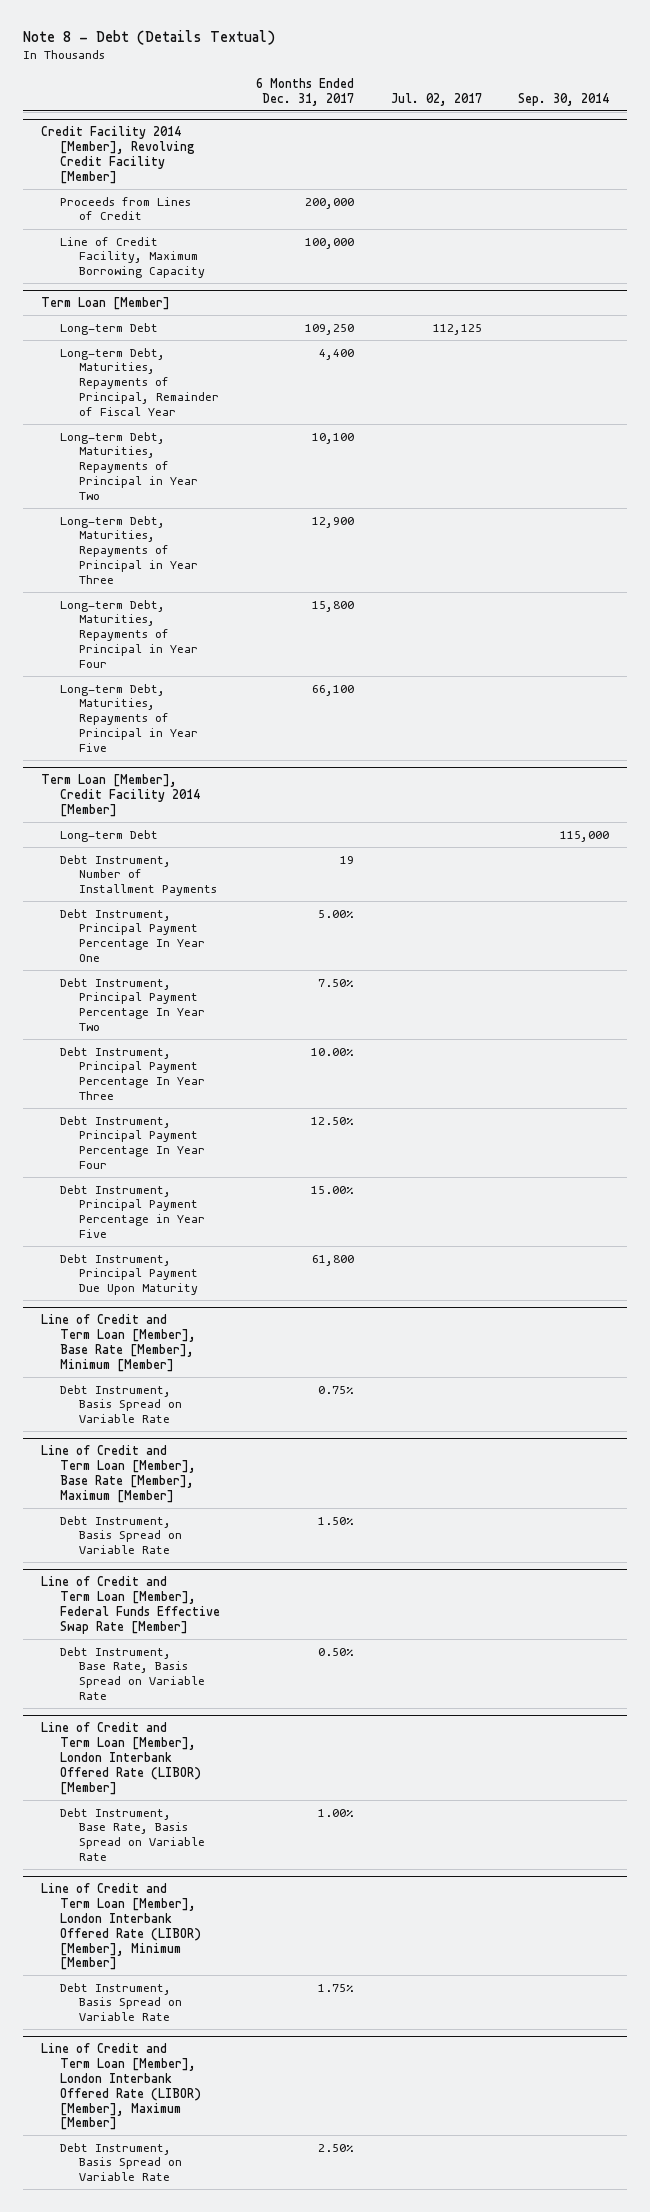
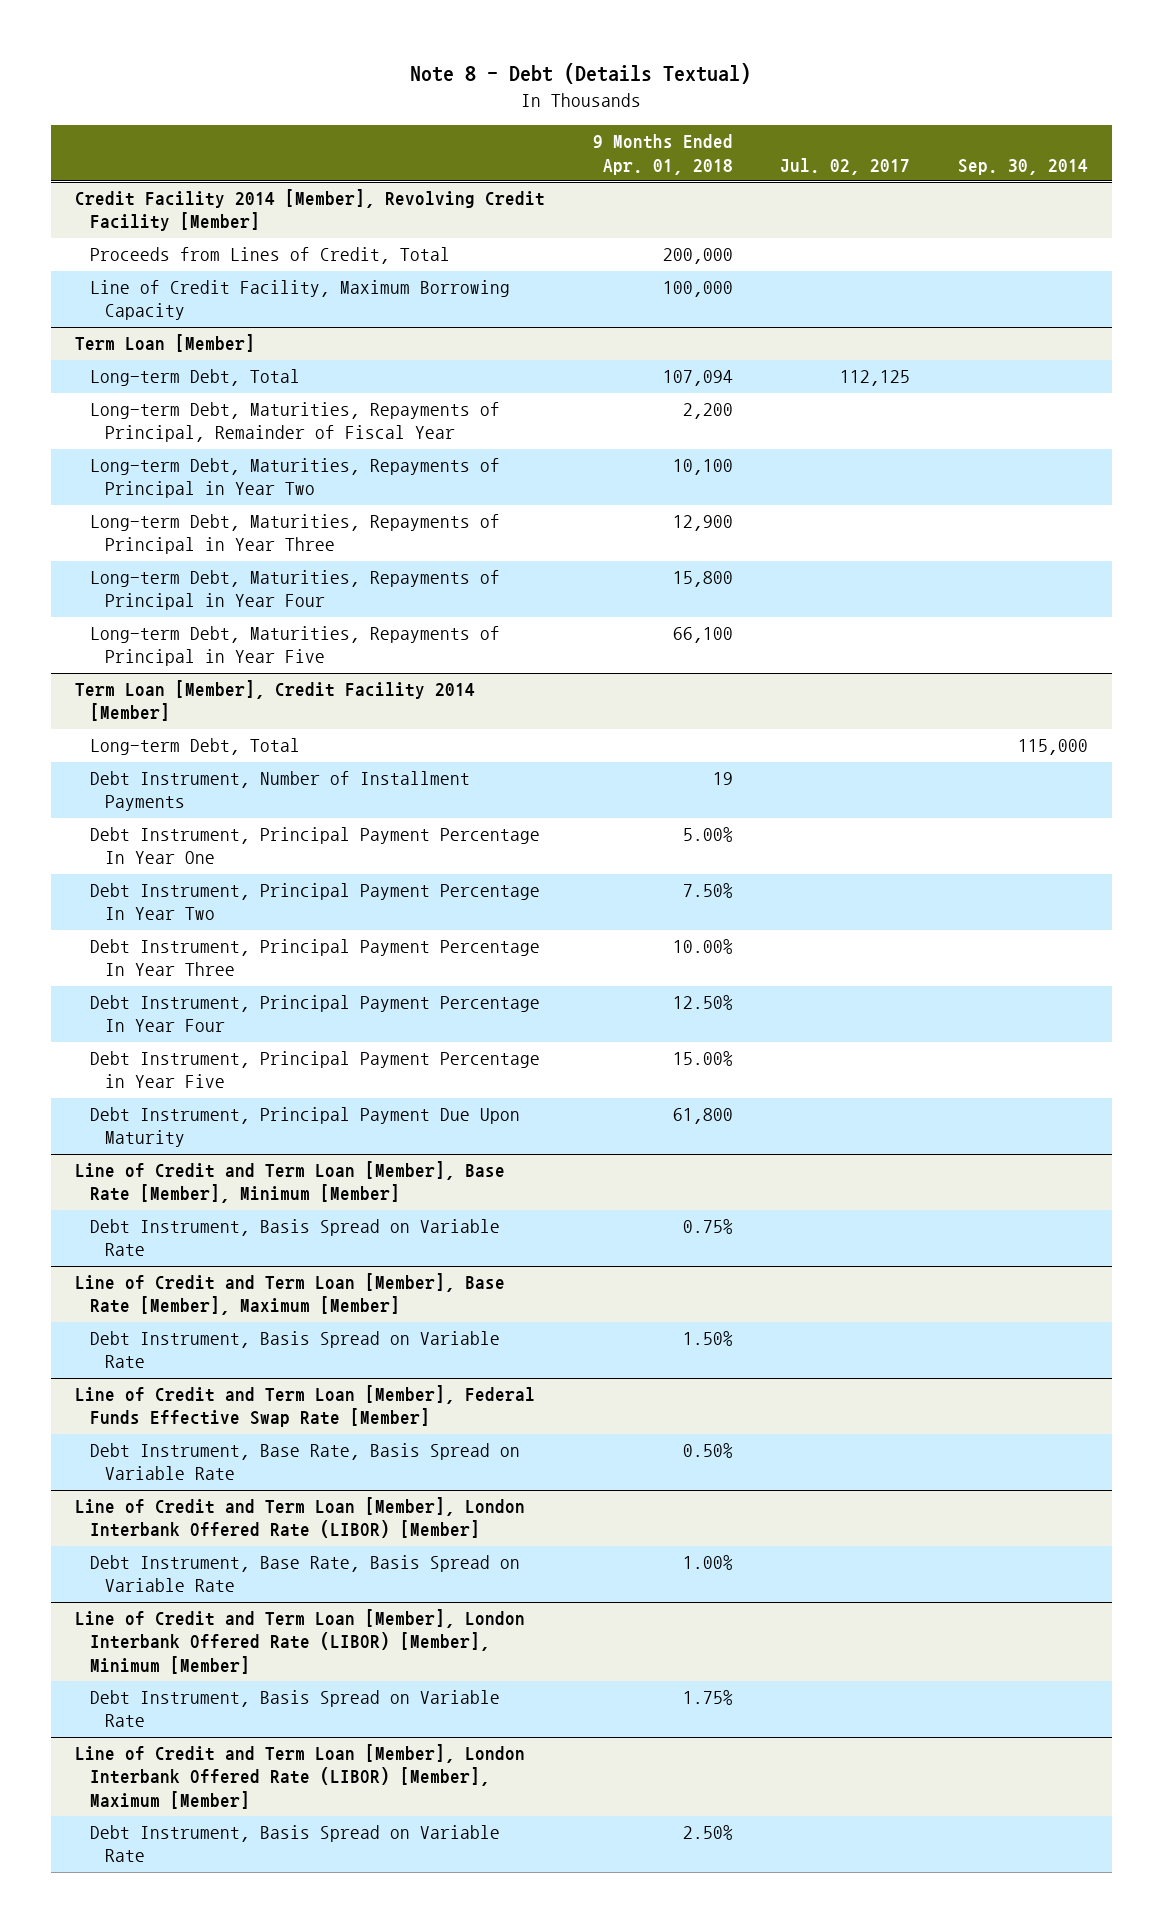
[256,77,355,106] 6 Months Ended Dec. 31, 2017 -> none
none -> [592,134,733,175] 9 Months Ended Apr. 01, 2018
[59,196,191,221] Proceeds from Lines of Credit -> [89,247,450,265] Proceeds from Lines of Credit, Total
[59,322,158,335] Long-term Debt -> [89,369,300,387] Long-term Debt, Total
[59,829,158,842] Long-term Debt -> [89,738,300,756] Long-term Debt, Total

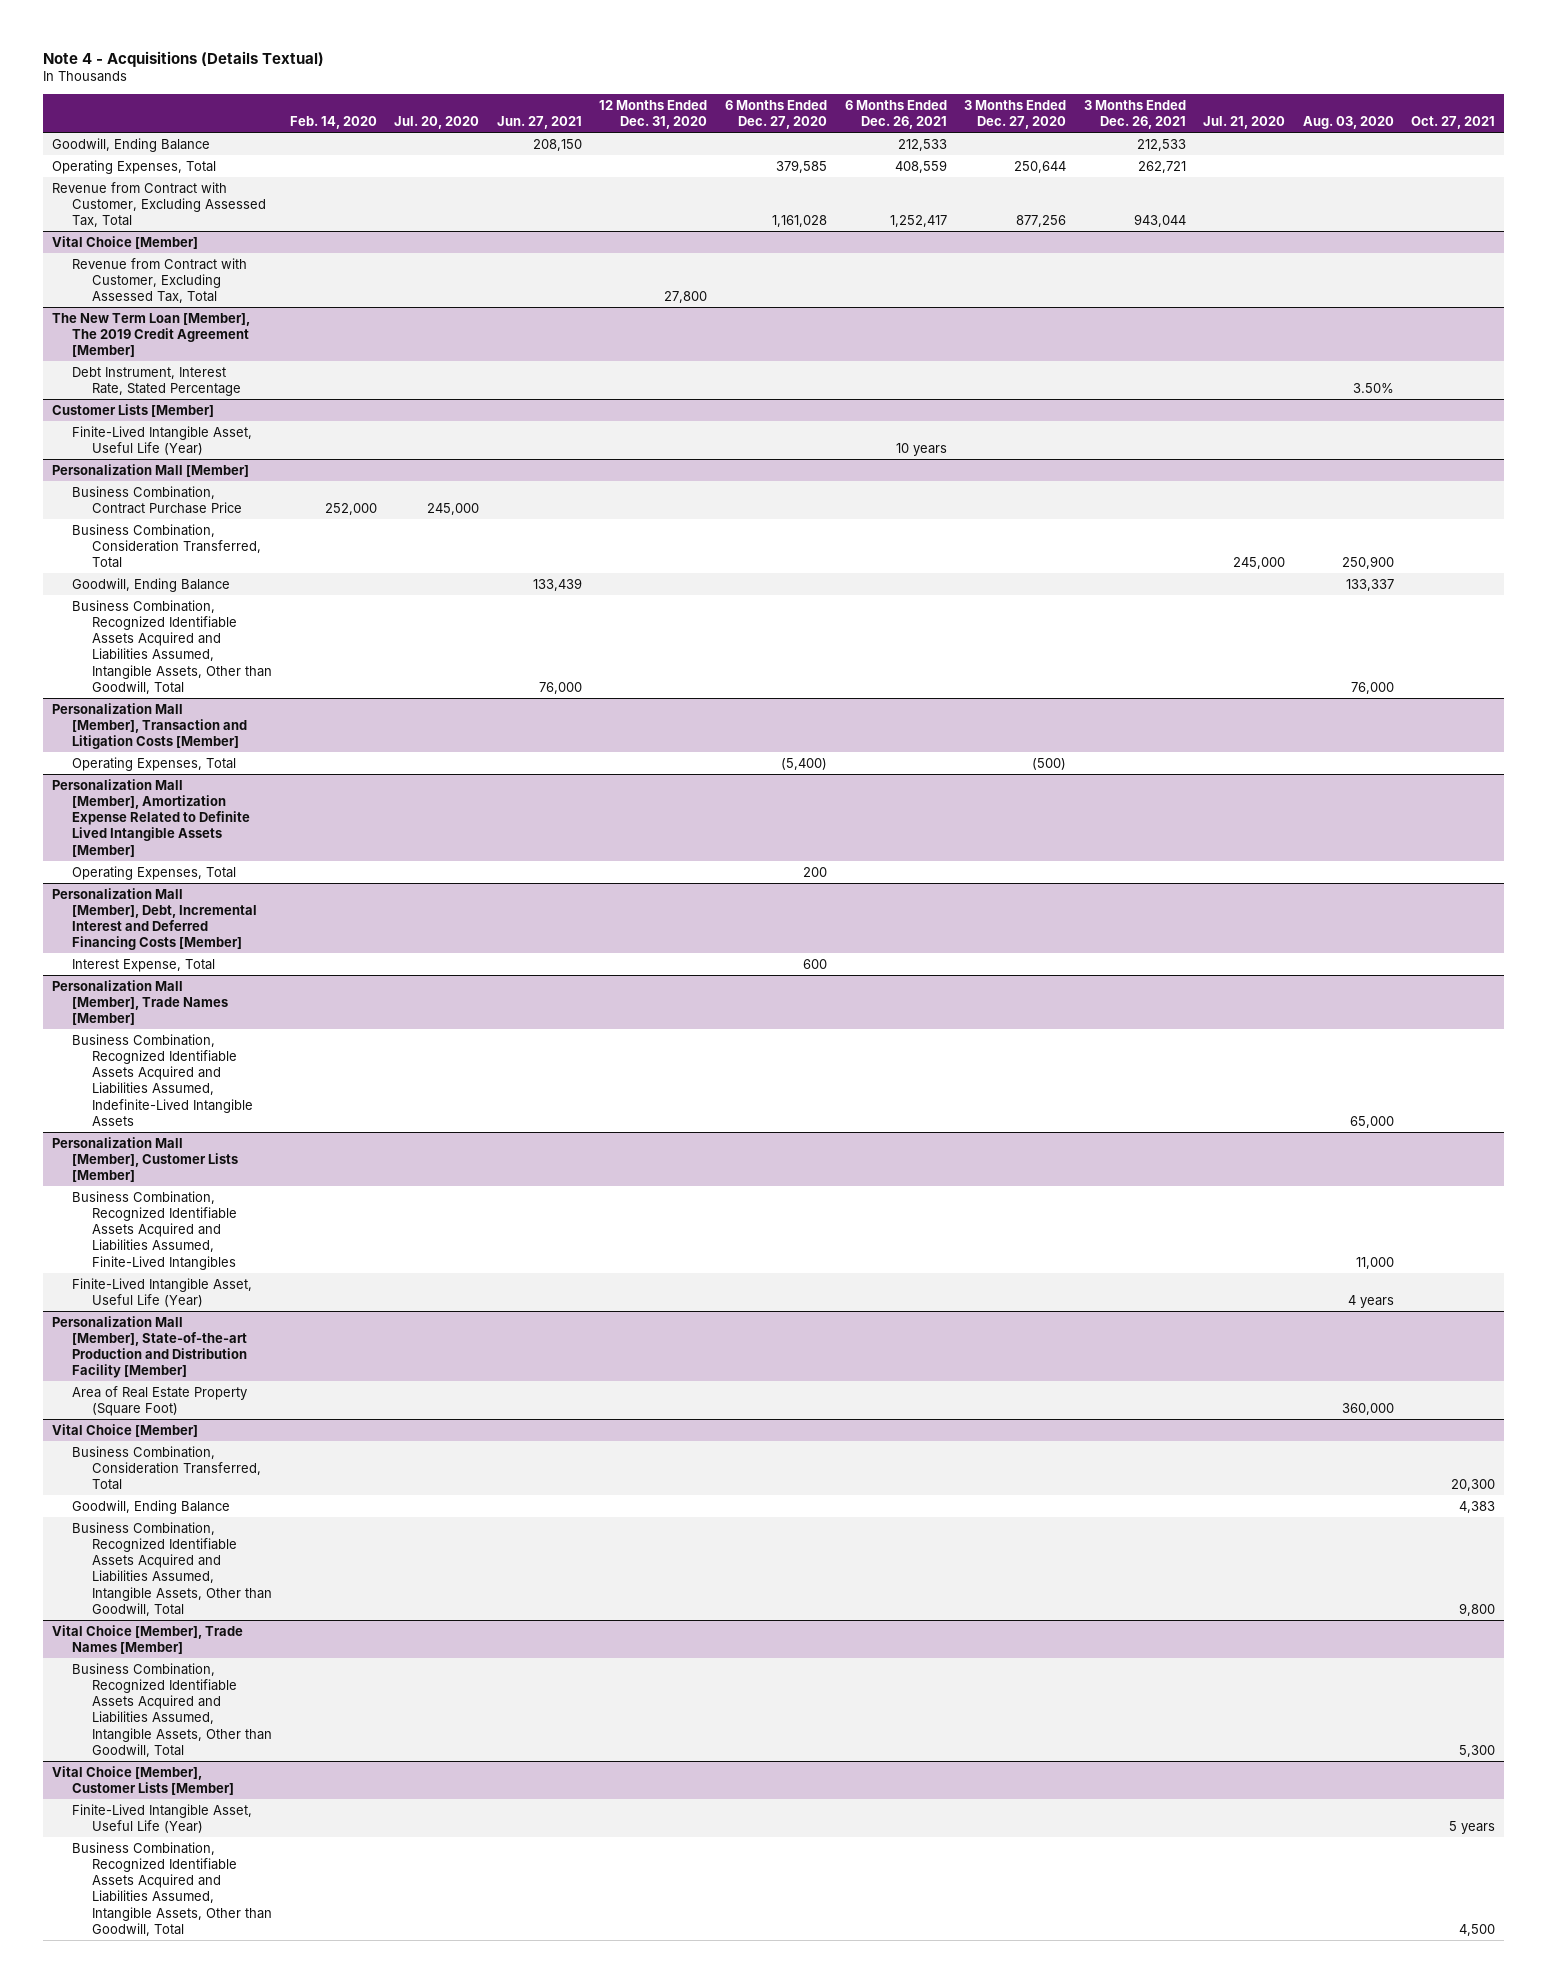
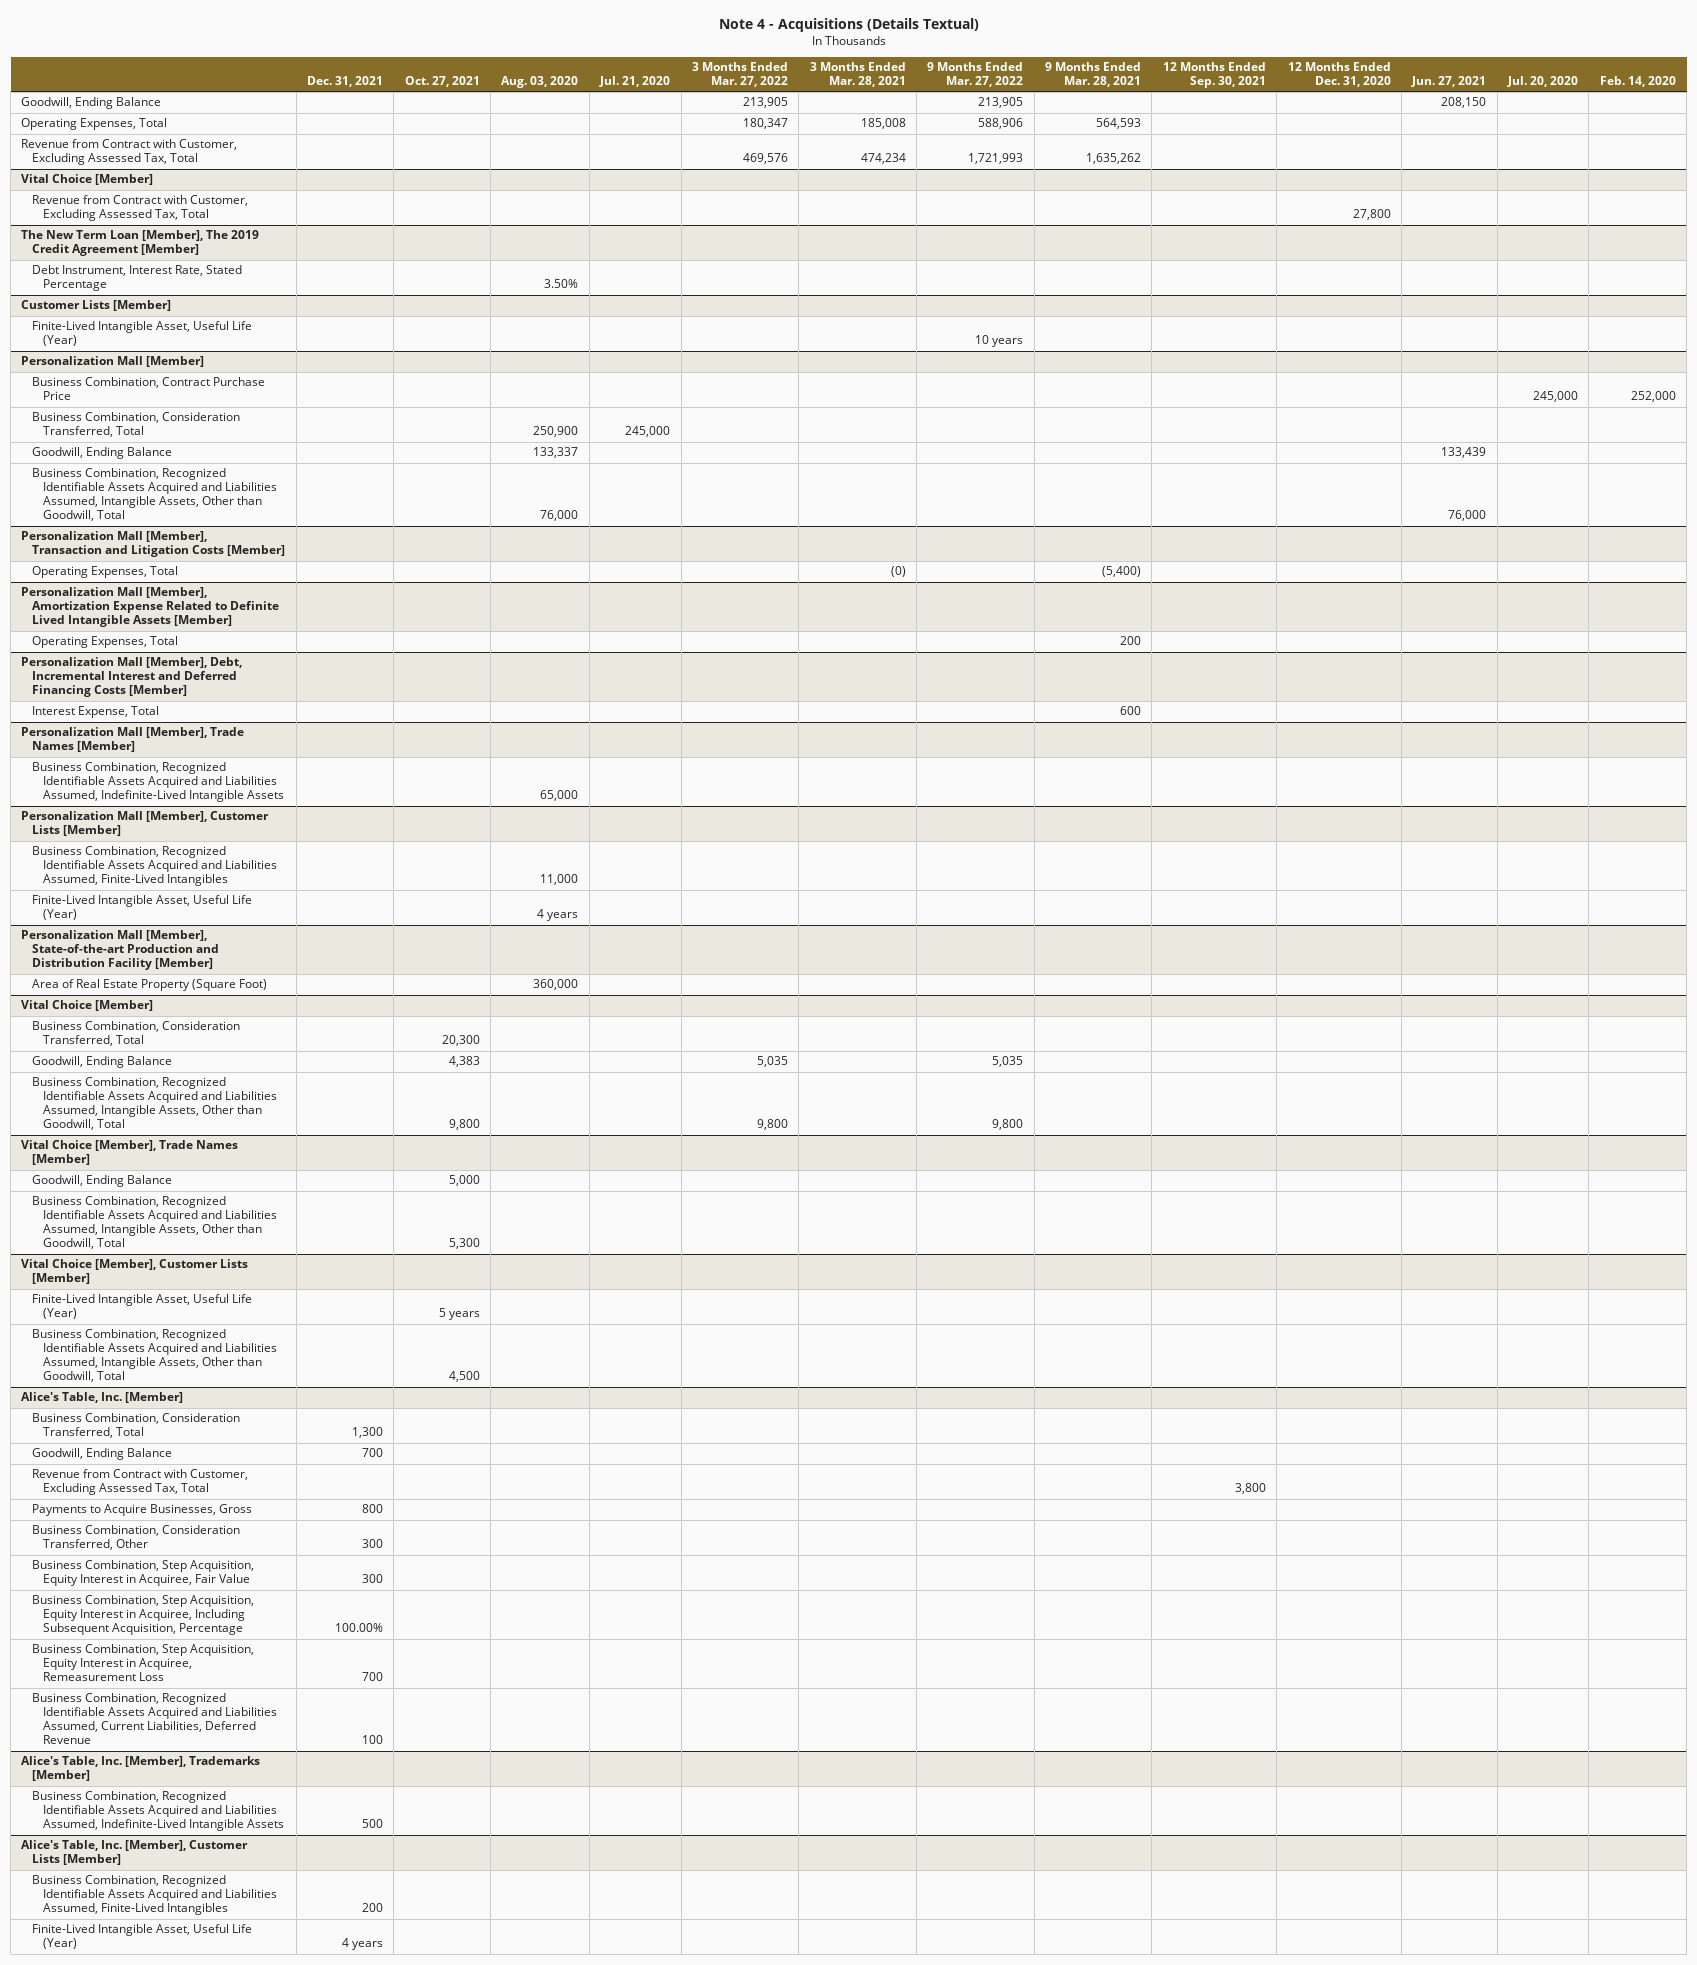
[724,100,827,130] 6 Months Ended Dec. 27, 2020 -> none
[844,100,947,130] 6 Months Ended Dec. 26, 2021 -> none
[964,100,1067,130] 3 Months Ended Dec. 27, 2020 -> none
[1083,100,1186,130] 3 Months Ended Dec. 26, 2021 -> none
none -> [307,76,384,88] Dec. 31, 2021
none -> [691,62,788,88] 3 Months Ended Mar. 27, 2022
none -> [809,62,906,88] 3 Months Ended Mar. 28, 2021
none -> [927,62,1024,88] 9 Months Ended Mar. 27, 2022
none -> [1045,62,1142,88] 9 Months Ended Mar. 28, 2021
none -> [1162,62,1266,89] 12 Months Ended Sep. 30, 2021
none -> [32,1175,173,1188] Goodwill, Ending Balance
none -> [21,1392,184,1404] Alice's Table, Inc. [Member]
none -> [32,1413,241,1439] Business Combination, Consideration Transferred, Total
none -> [32,1448,173,1461] Goodwill, Ending Balance
none -> [32,1469,249,1496] Revenue from Contract with Customer, Excluding Assessed Tax, Total
none -> [32,1504,253,1517] Payments to Acquire Businesses, Gross
none -> [32,1525,241,1551] Business Combination, Consideration Transferred, Other
none -> [32,1560,255,1587] Business Combination, Step Acquisition, Equity Interest in Acquiree, Fair Value
none -> [32,1595,255,1636] Business Combination, Step Acquisition, Equity Interest in Acquiree, Including Subsequent Acquisition, Percentage
none -> [32,1644,255,1682] Business Combination, Step Acquisition, Equity Interest in Acquiree, Remeasurement Loss
none -> [32,1693,278,1745] Business Combination, Recognized Identifiable Assets Acquired and Liabilities Assumed, Current Liabilities, Deferred Revenue
none -> [21,1756,261,1782] Alice's Table, Inc. [Member], Trademarks [Member]
none -> [32,1791,285,1832] Business Combination, Recognized Identifiable Assets Acquired and Liabilities Assumed, Indefinite-Lived Intangible Assets
none -> [21,1840,249,1866] Alice's Table, Inc. [Member], Customer Lists [Member]
none -> [32,1875,278,1916] Business Combination, Recognized Identifiable Assets Acquired and Liabilities Assumed, Finite-Lived Intangibles
none -> [32,1924,253,1950] Finite-Lived Intangible Asset, Useful Life (Year)

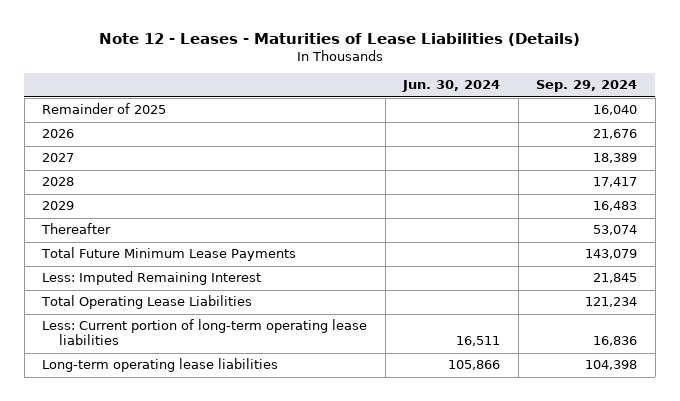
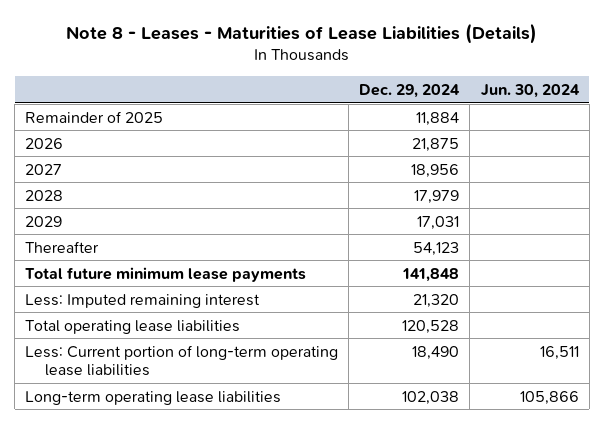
[98,32,580,46] Note 12 - Leases - Maturities of Lease Liabilities (Details) -> [65,23,537,45] Note 8 - Leases - Maturities of Lease Liabilities (Details)
[536,80,638,93] Sep. 29, 2024 -> none
none -> [359,83,461,98] Dec. 29, 2024
[41,247,297,262] Total Future Minimum Lease Payments -> [25,266,307,282] Total future minimum lease payments
[42,271,262,286] Less: Imputed Remaining Interest -> [25,293,261,308] Less: Imputed remaining interest
[41,295,253,310] Total Operating Lease Liabilities -> [25,319,241,334] Total operating lease liabilities

